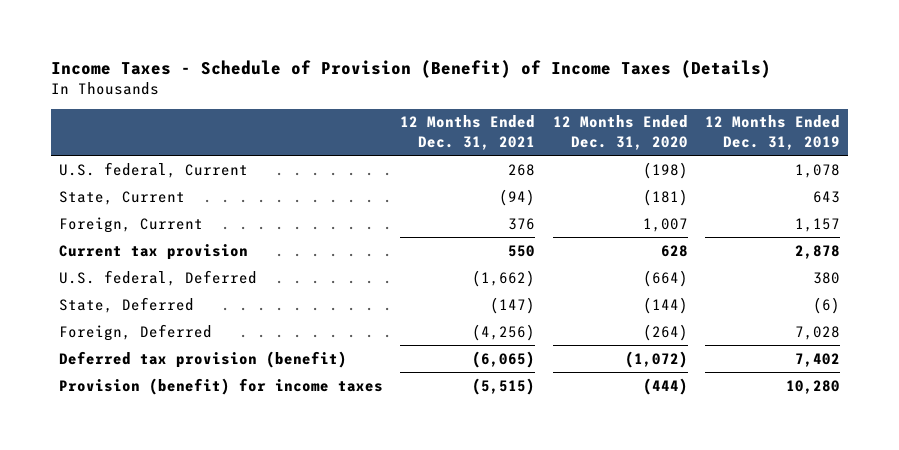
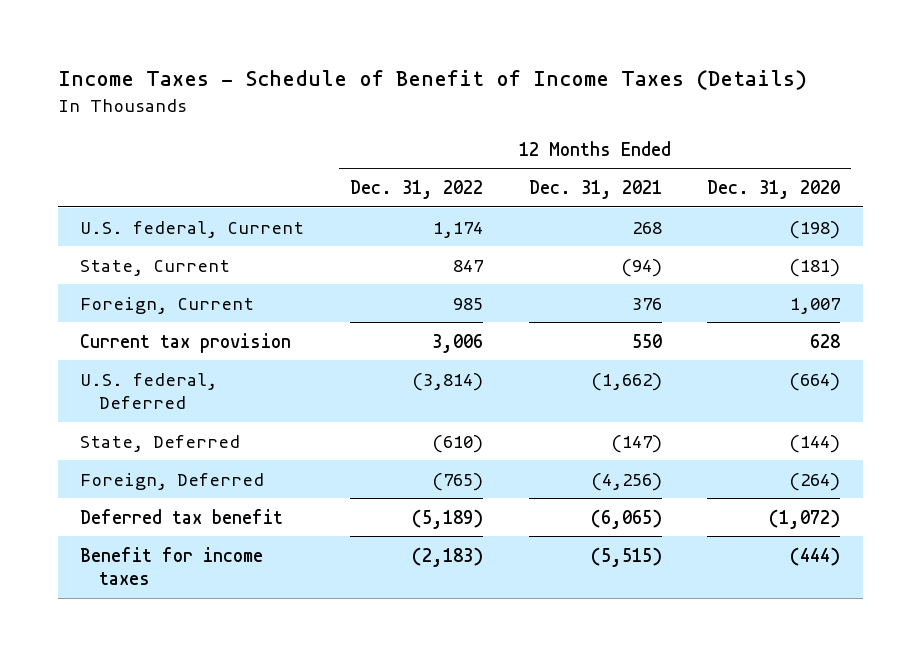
[50,59,771,78] Income Taxes - Schedule of Provision (Benefit) of Income Taxes (Details) -> [57,70,807,91] Income Taxes - Schedule of Benefit of Income Taxes (Details)
[704,115,840,150] 12 Months Ended Dec. 31, 2019 -> none
none -> [349,180,483,200] Dec. 31, 2022
[59,350,348,368] Deferred tax provision (benefit) -> [80,508,284,524] Deferred tax benefit
[59,377,384,395] Provision (benefit) for income taxes -> [80,546,264,586] Benefit for income taxes

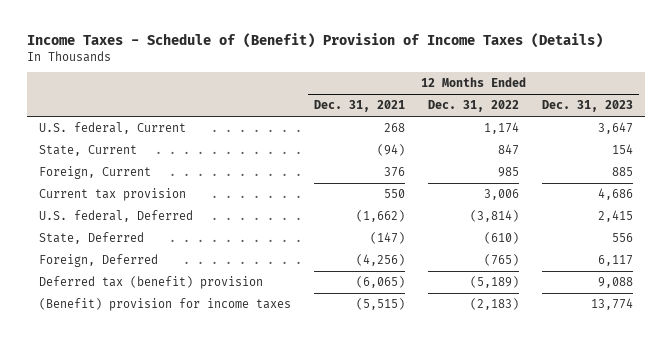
[57,70,807,91] Income Taxes - Schedule of Benefit of Income Taxes (Details) -> [27,33,604,49] Income Taxes - Schedule of (Benefit) Provision of Income Taxes (Details)
[707,180,841,200] Dec. 31, 2020 -> none
none -> [542,100,634,113] Dec. 31, 2023
[80,508,284,524] Deferred tax benefit -> [38,276,263,290] Deferred tax (benefit) provision
[80,546,264,586] Benefit for income taxes -> [38,298,291,312] (Benefit) provision for income taxes

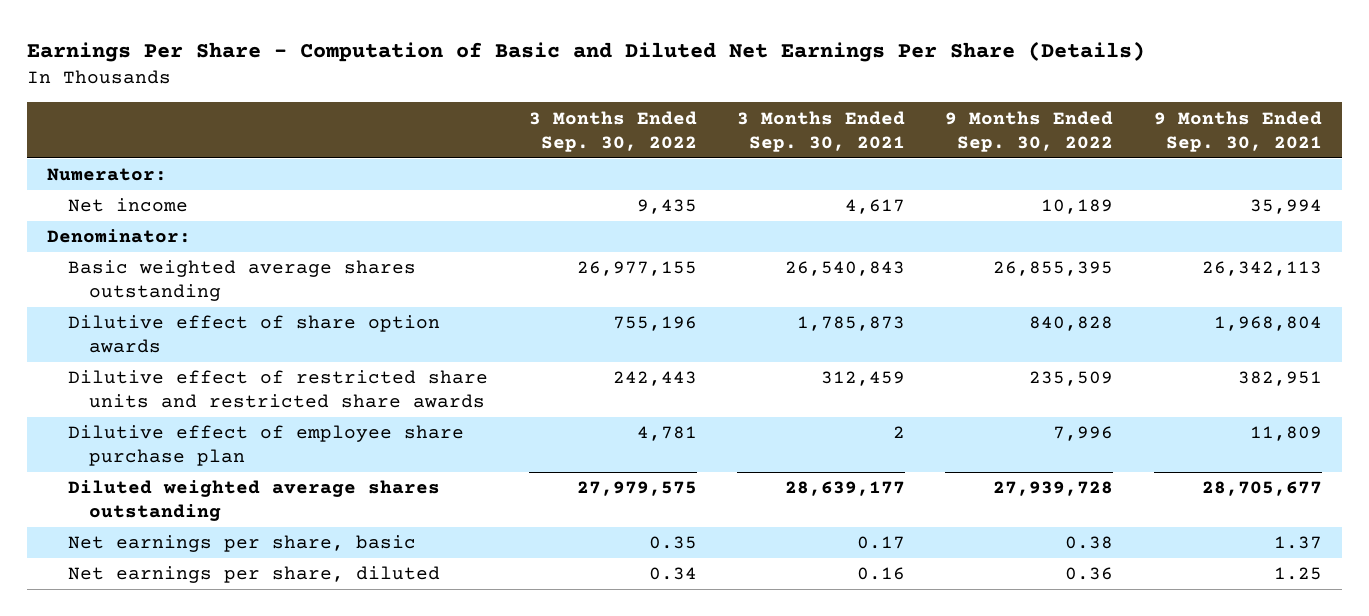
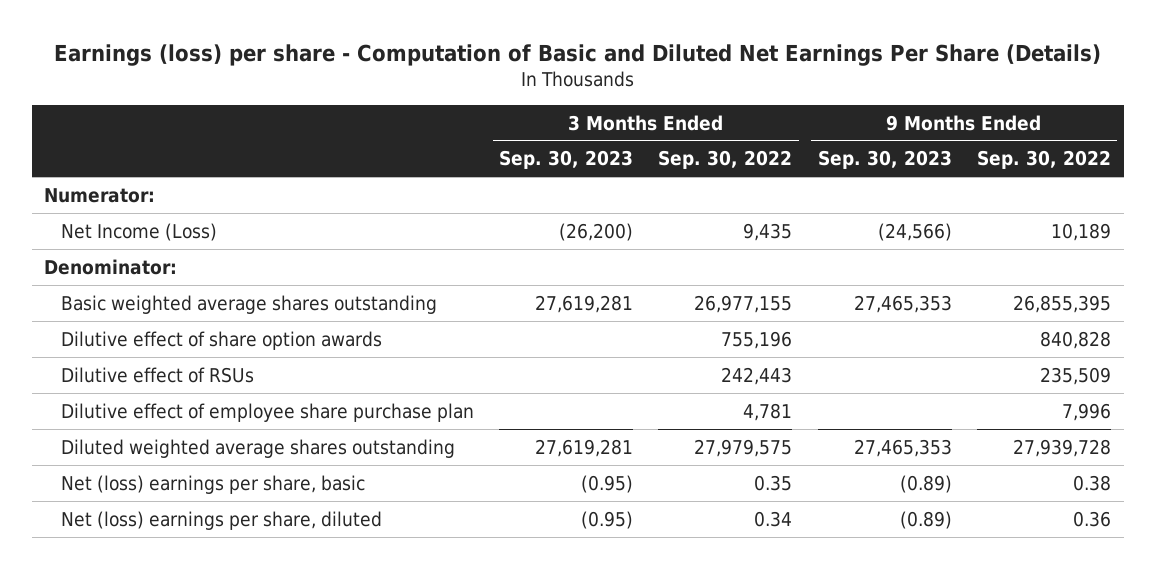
[26,41,1145,63] Earnings Per Share - Computation of Basic and Diluted Net Earnings Per Share (Details) -> [53,43,1101,66] Earnings (loss) per share - Computation of Basic and Diluted Net Earnings Per Share (Details)
[737,110,906,152] 3 Months Ended Sep. 30, 2021 -> none
[1153,110,1322,152] 9 Months Ended Sep. 30, 2021 -> none
none -> [498,150,633,170] Sep. 30, 2023
none -> [817,150,952,170] Sep. 30, 2023
[68,198,189,213] Net income -> [60,222,217,241] Net Income (Loss)
[68,370,489,409] Dilutive effect of restricted share units and restricted share awards -> [60,366,254,383] Dilutive effect of RSUs
[68,535,417,553] Net earnings per share, basic -> [60,474,365,494] Net (loss) earnings per share, basic
[68,566,441,584] Net earnings per share, diluted -> [60,510,382,530] Net (loss) earnings per share, diluted

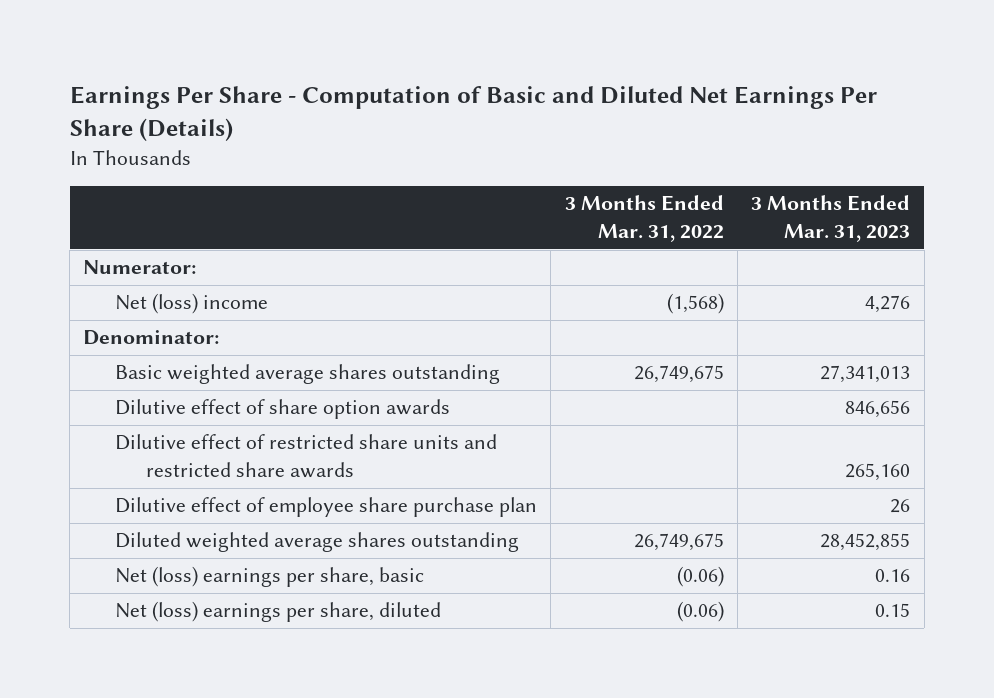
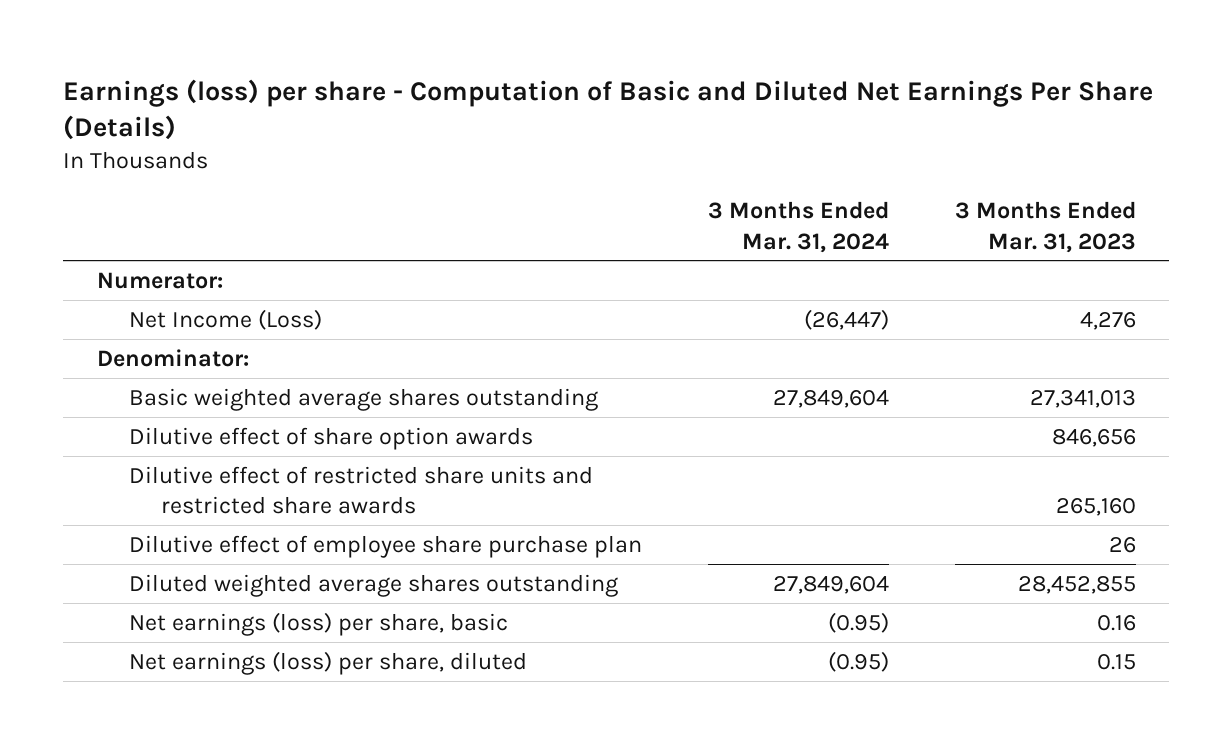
[69,85,877,141] Earnings Per Share - Computation of Basic and Diluted Net Earnings Per Share (Details) -> [63,78,1154,141] Earnings (loss) per share - Computation of Basic and Diluted Net Earnings Per Share (Details)
[564,195,724,242] 3 Months Ended Mar. 31, 2022 -> none
none -> [707,201,889,253] 3 Months Ended Mar. 31, 2024
[114,293,268,315] Net (loss) income -> [128,308,322,330] Net Income (Loss)
[114,566,424,588] Net (loss) earnings per share, basic -> [128,611,508,636] Net earnings (loss) per share, basic
[114,601,441,623] Net (loss) earnings per share, diluted -> [128,650,527,675] Net earnings (loss) per share, diluted

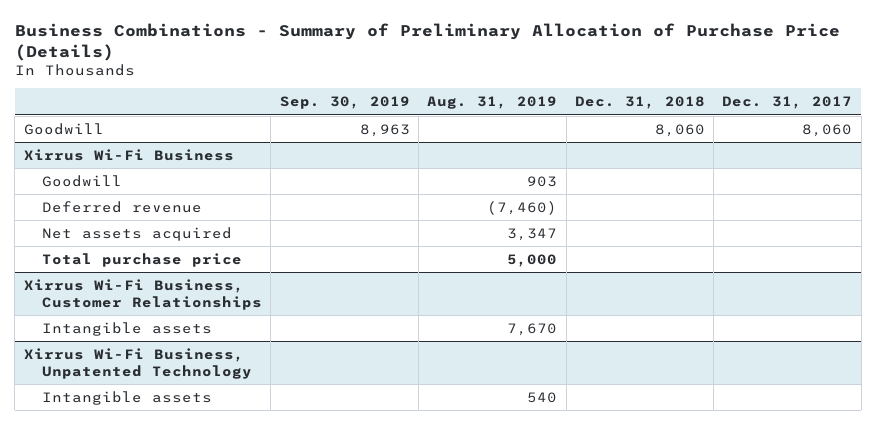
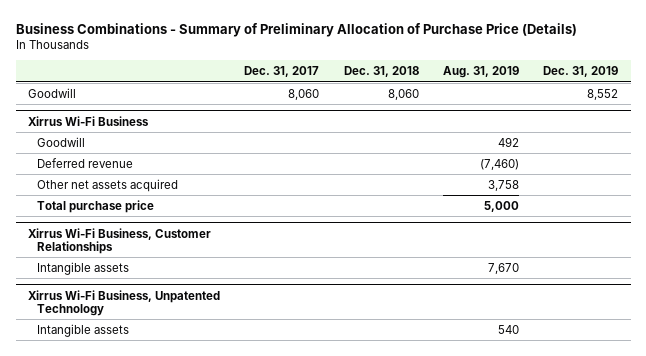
[279,96,410,110] Sep. 30, 2019 -> none
none -> [543,66,619,78] Dec. 31, 2019
[527,175,558,187] 903 -> [498,136,520,147] 492
[42,226,233,241] Net assets acquired -> [36,178,178,192] Other net assets acquired
[507,227,558,241] 3,347 -> [488,179,520,191] 3,758

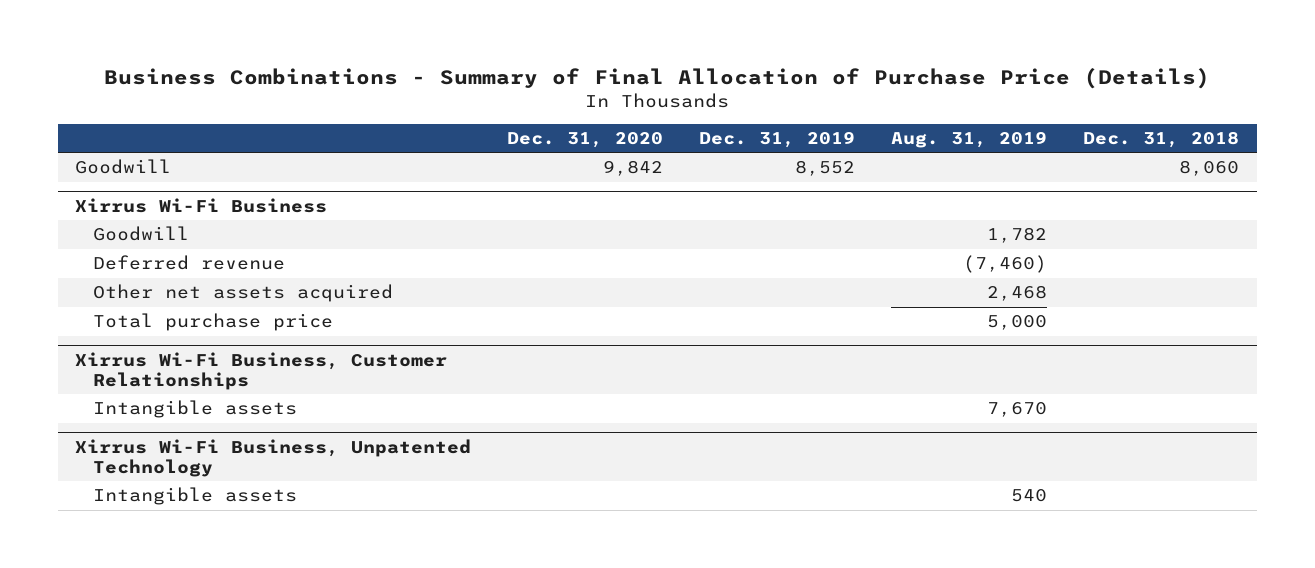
[15,22,577,37] Business Combinations - Summary of Preliminary Allocation of Purchase Price (Details) -> [104,67,1211,89] Business Combinations - Summary of Final Allocation of Purchase Price (Details)
[244,66,320,78] Dec. 31, 2017 -> none
none -> [507,132,664,149] Dec. 31, 2020
[498,136,520,147] 492 -> [987,227,1048,244] 1,782
[488,179,520,191] 3,758 -> [987,285,1048,302] 2,468

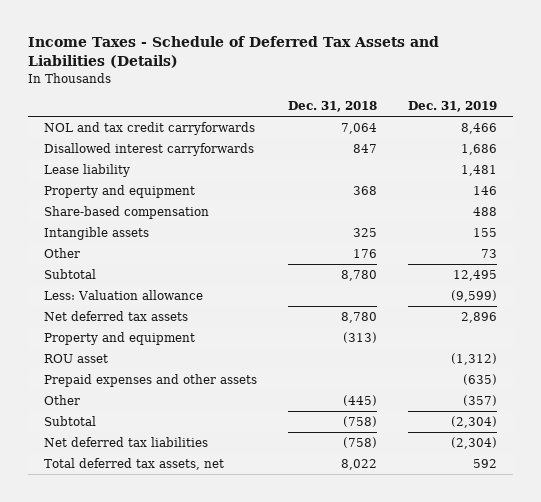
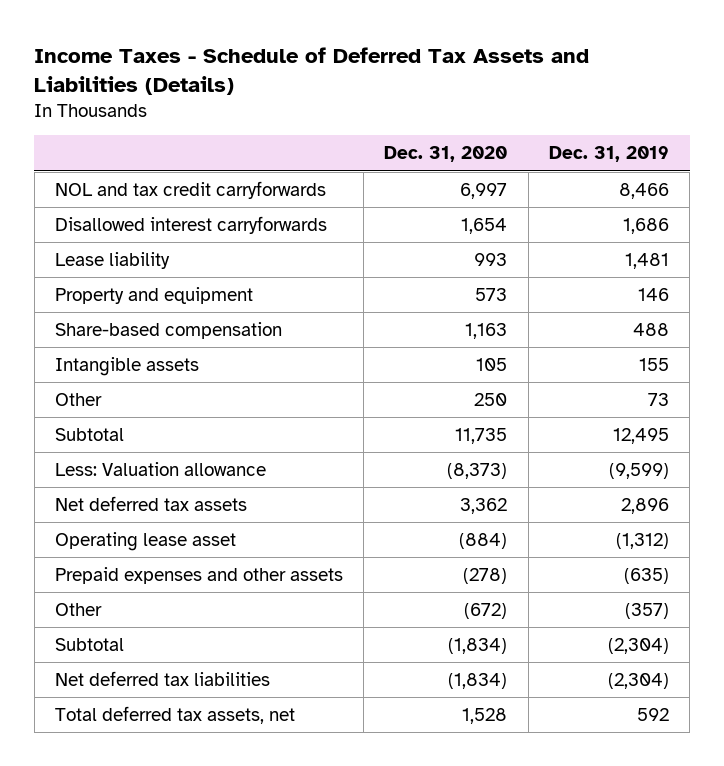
[288,100,378,112] Dec. 31, 2018 -> none
none -> [384,146,508,163] Dec. 31, 2020
[44,332,196,346] Property and equipment -> none
[44,354,109,364] ROU asset -> [54,532,236,552] Operating lease asset

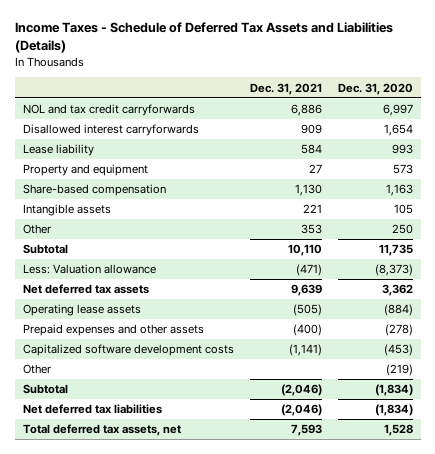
[548,146,669,163] Dec. 31, 2019 -> none
none -> [249,82,322,95] Dec. 31, 2021
[54,532,236,552] Operating lease asset -> [22,304,141,317] Operating lease assets
none -> [22,344,234,357] Capitalized software development costs
[464,603,508,620] (672) -> [385,364,413,377] (219)

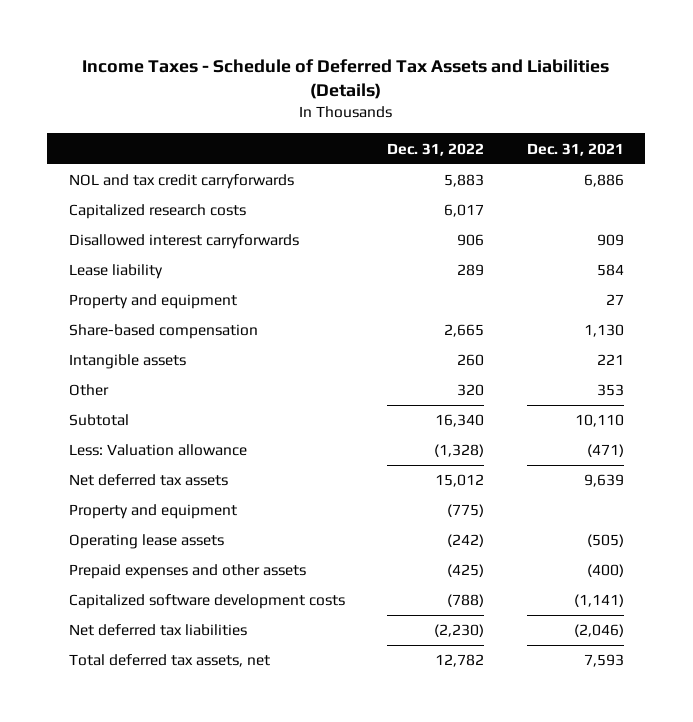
[337,82,413,95] Dec. 31, 2020 -> none
none -> [387,142,485,156] Dec. 31, 2022
none -> [68,204,246,220] Capitalized research costs
none -> [68,504,237,520] Property and equipment
[22,364,51,375] Other -> none
[22,384,68,395] Subtotal -> none

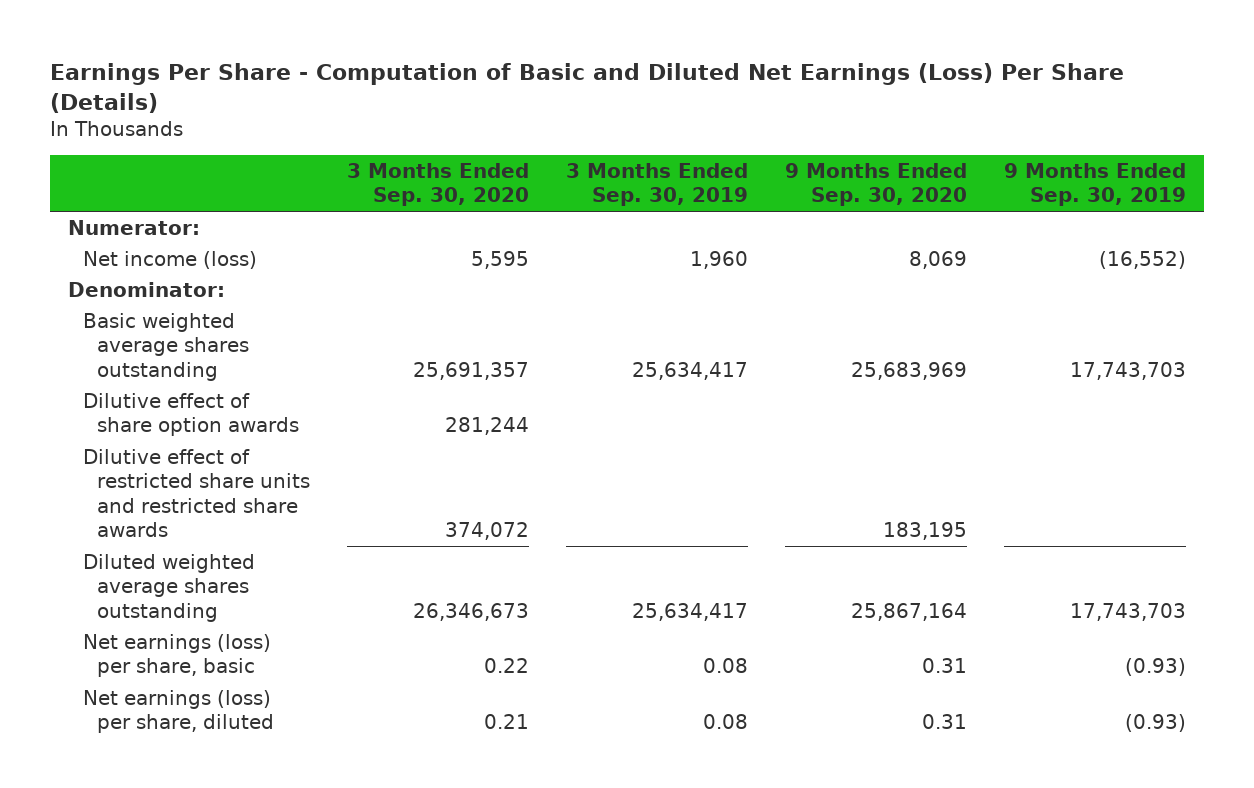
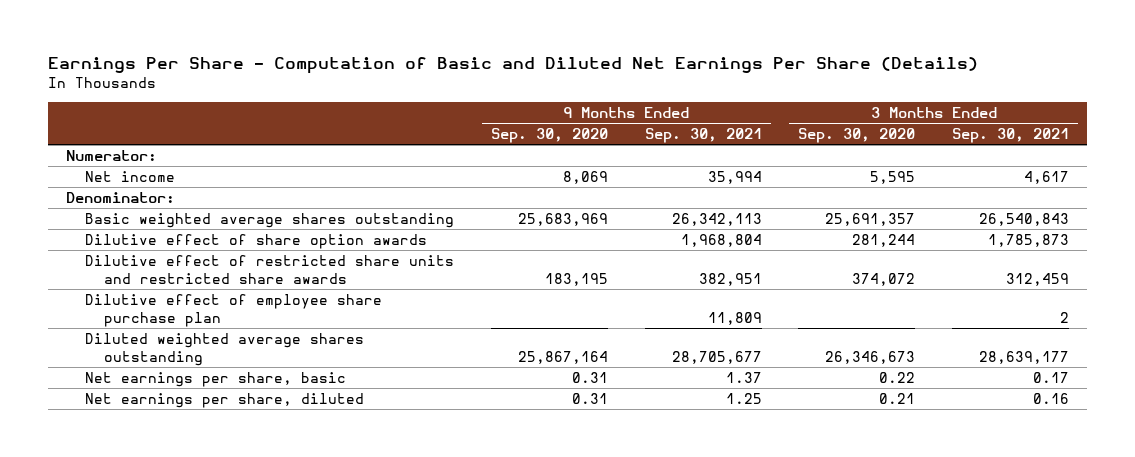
[50,62,1125,113] Earnings Per Share - Computation of Basic and Diluted Net Earnings (Loss) Per Share (Details) -> [47,57,978,75] Earnings Per Share - Computation of Basic and Diluted Net Earnings Per Share (Details)
[565,162,748,207] 3 Months Ended Sep. 30, 2019 -> none
[1003,162,1186,207] 9 Months Ended Sep. 30, 2019 -> none
none -> [644,127,762,143] Sep. 30, 2021
none -> [952,127,1070,143] Sep. 30, 2021
[82,250,257,269] Net income (loss) -> [85,170,176,182] Net income
none -> [85,293,383,327] Dilutive effect of employee share purchase plan
[82,633,271,678] Net earnings (loss) per share, basic -> [85,371,347,387] Net earnings per share, basic
[82,689,275,734] Net earnings (loss) per share, diluted -> [85,392,365,408] Net earnings per share, diluted

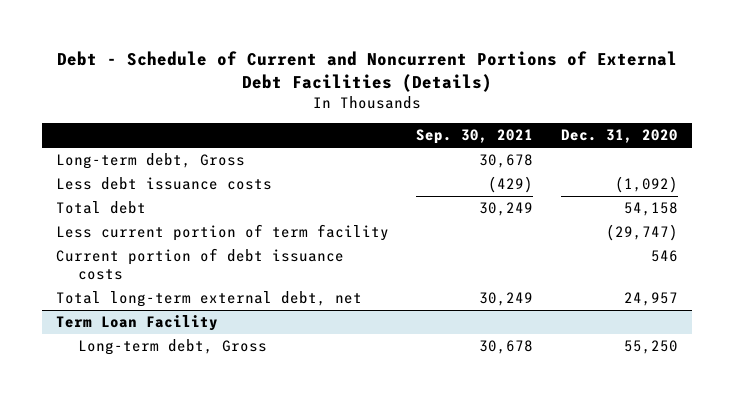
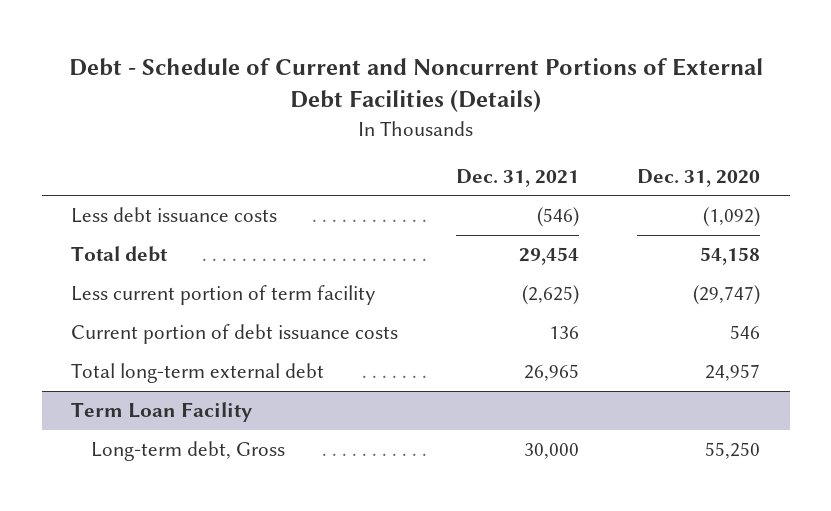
[416,129,534,145] Sep. 30, 2021 -> none
none -> [456,168,580,187] Dec. 31, 2021
[56,153,246,170] Long-term debt, Gross -> none
[56,291,363,308] Total long-term external debt, net -> [70,363,324,384] Total long-term external debt

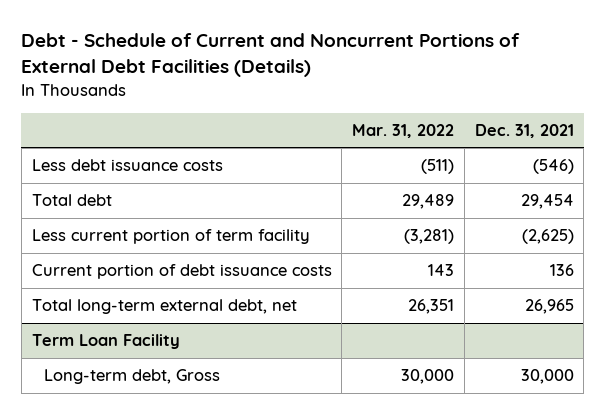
[637,168,761,187] Dec. 31, 2020 -> none
none -> [352,123,455,138] Mar. 31, 2022
[70,363,324,384] Total long-term external debt -> [31,299,297,315] Total long-term external debt, net

